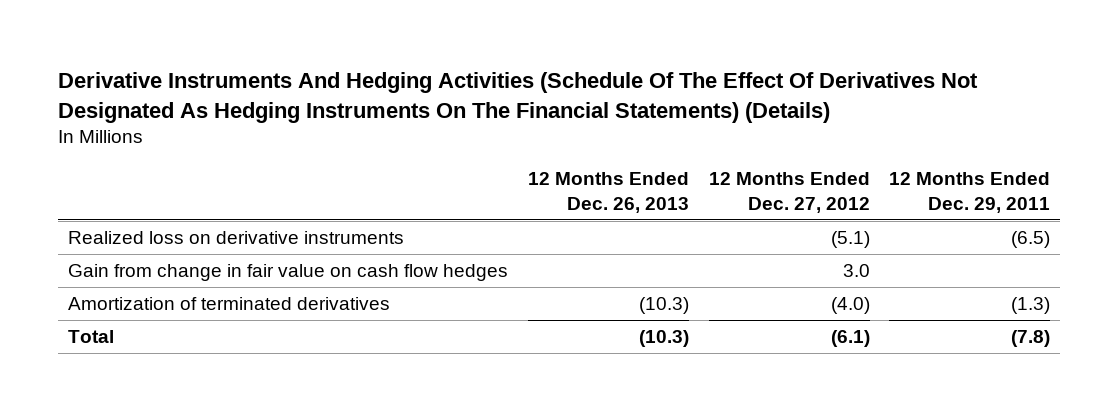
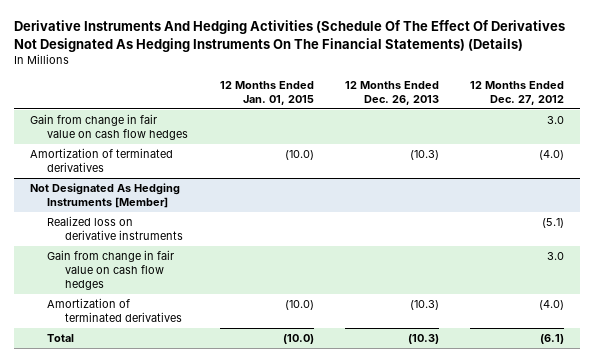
[889,172,1051,213] 12 Months Ended Dec. 29, 2011 -> none
none -> [219,80,314,105] 12 Months Ended Jan. 01, 2015
none -> [29,114,189,141] Gain from change in fair value on cash flow hedges
none -> [29,148,173,173] Amortization of terminated derivatives
none -> [29,183,180,209] Not Designated As Hedging Instruments [Member]

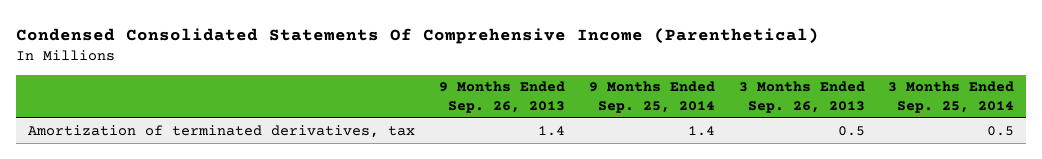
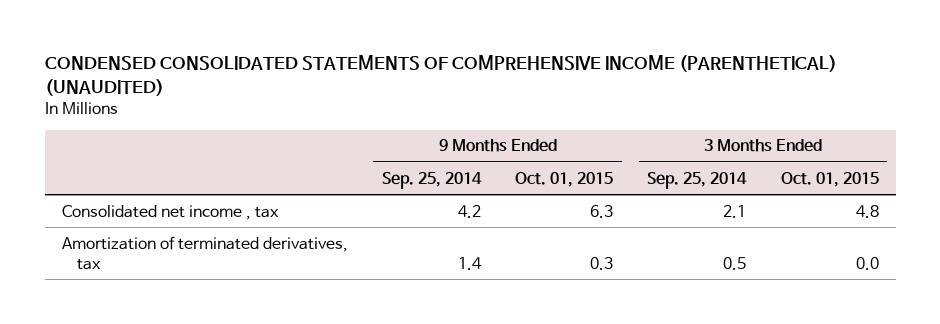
[16,27,820,44] Condensed Consolidated Statements Of Comprehensive Income (Parenthetical) -> [44,54,837,97] CONDENSED CONSOLIDATED STATEMENTS OF COMPREHENSIVE INCOME (PARENTHETICAL) (UNAUDITED)
[438,81,565,114] 9 Months Ended Sep. 26, 2013 -> none
[738,81,865,114] 3 Months Ended Sep. 26, 2013 -> none
none -> [515,171,614,187] Oct. 01, 2015
none -> [780,171,879,187] Oct. 01, 2015
none -> [61,204,279,220] Consolidated net income , tax

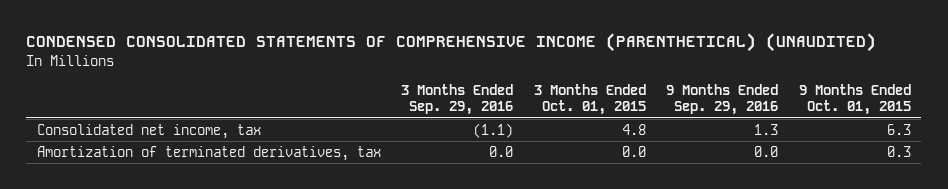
[381,171,482,189] Sep. 25, 2014 -> none
[647,171,748,189] Sep. 25, 2014 -> none
none -> [401,83,514,116] 3 Months Ended Sep. 29, 2016
none -> [666,83,779,116] 9 Months Ended Sep. 29, 2016
[61,204,279,220] Consolidated net income , tax -> [36,123,261,139] Consolidated net income, tax

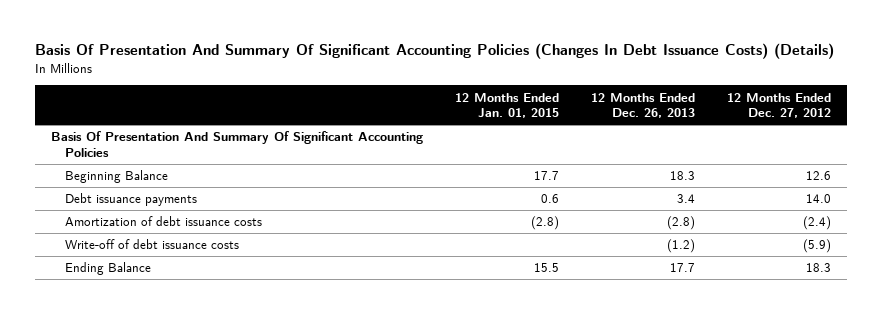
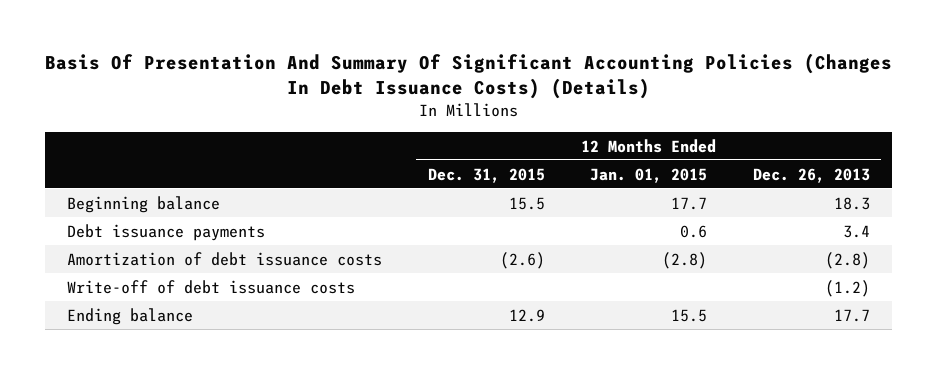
[727,92,832,119] 12 Months Ended Dec. 27, 2012 -> none
none -> [427,167,545,183] Dec. 31, 2015
[51,131,424,157] Basis Of Presentation And Summary Of Significant Accounting Policies -> none
[64,170,168,184] Beginning Balance -> [67,195,221,213] Beginning balance
[64,262,151,276] Ending Balance -> [67,307,194,325] Ending balance

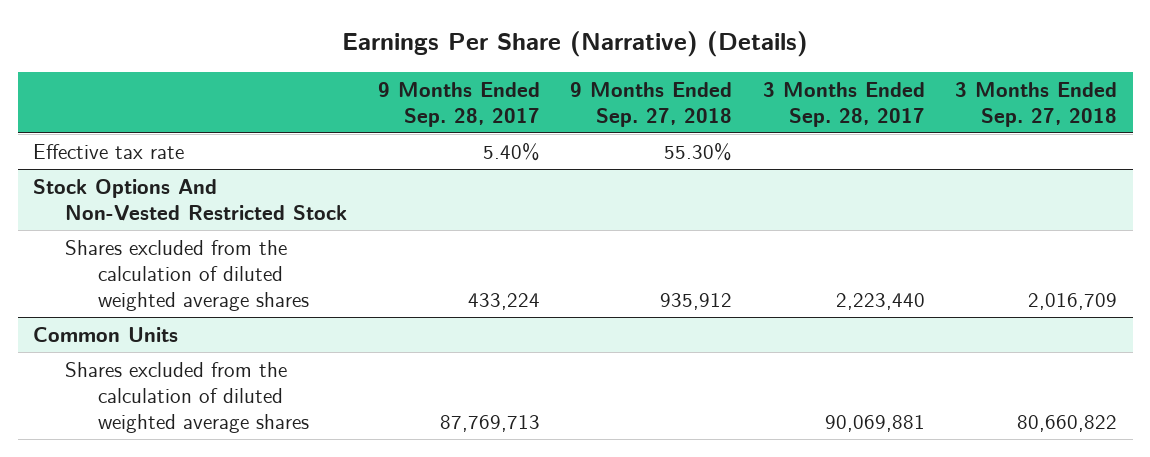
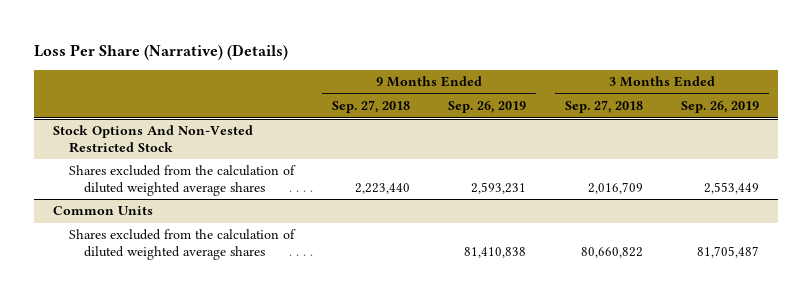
[342,31,809,58] Earnings Per Share (Narrative) (Details) -> [34,43,289,60] Loss Per Share (Narrative) (Details)
[377,81,540,127] 9 Months Ended Sep. 28, 2017 -> none
[762,81,925,127] 3 Months Ended Sep. 28, 2017 -> none
none -> [448,101,527,114] Sep. 26, 2019
none -> [680,101,759,114] Sep. 26, 2019
[32,143,184,159] Effective tax rate -> none
[660,293,733,311] 935,912 -> [354,183,410,195] 2,223,440

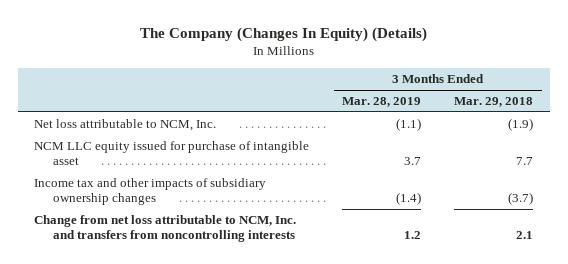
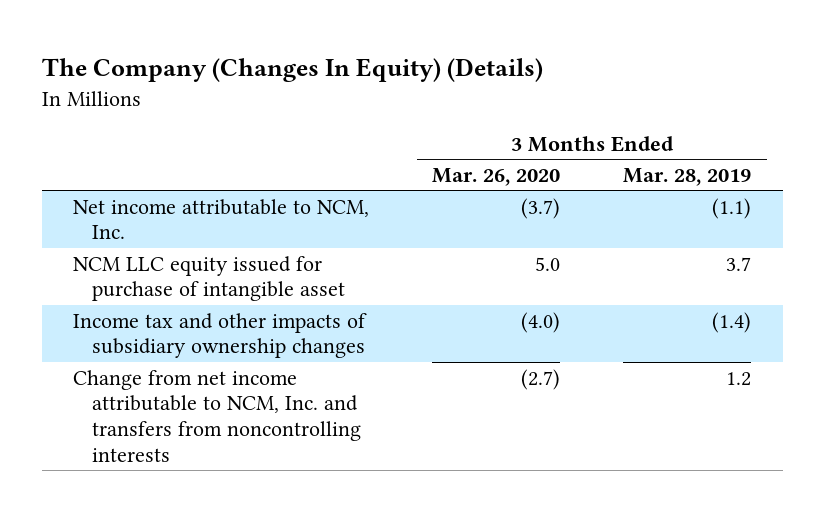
[454,97,534,108] Mar. 29, 2018 -> none
none -> [432,167,561,186] Mar. 26, 2020
[34,119,217,132] Net loss attributable to NCM, Inc. -> [73,198,370,240] Net income attributable to NCM, Inc.
[34,215,297,243] Change from net loss attributable to NCM, Inc. and transfers from noncontrolling interests -> [73,369,362,462] Change from net income attributable to NCM, Inc. and transfers from noncontrolling interests

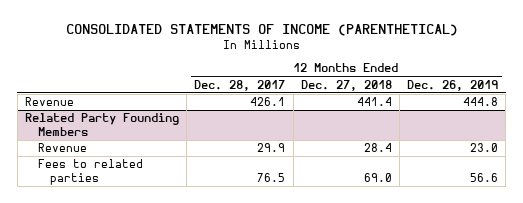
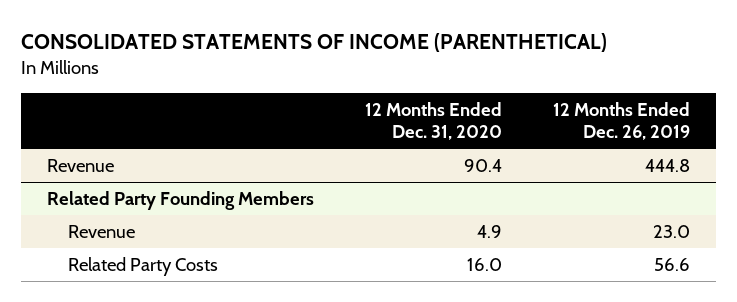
[194,79,286,91] Dec. 28, 2017 -> none
[300,79,392,91] Dec. 27, 2018 -> none
none -> [364,101,502,141] 12 Months Ended Dec. 31, 2020
[37,159,143,185] Fees to related parties -> [68,256,219,276] Related Party Costs

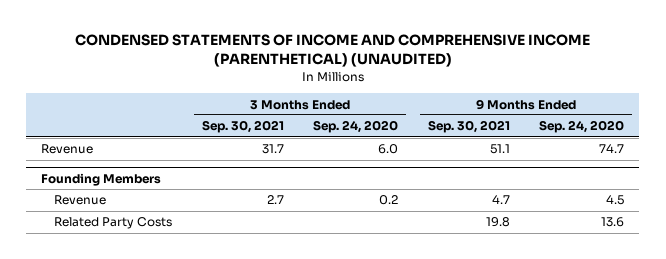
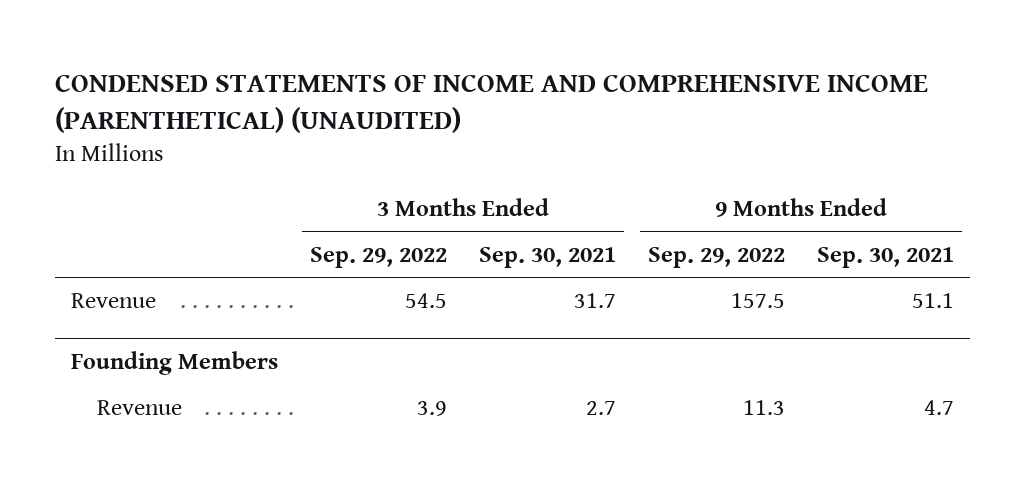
[313,120,399,134] Sep. 24, 2020 -> none
[539,120,625,134] Sep. 24, 2020 -> none
none -> [310,246,448,268] Sep. 29, 2022
none -> [648,246,786,268] Sep. 29, 2022
[54,217,173,230] Related Party Costs -> none

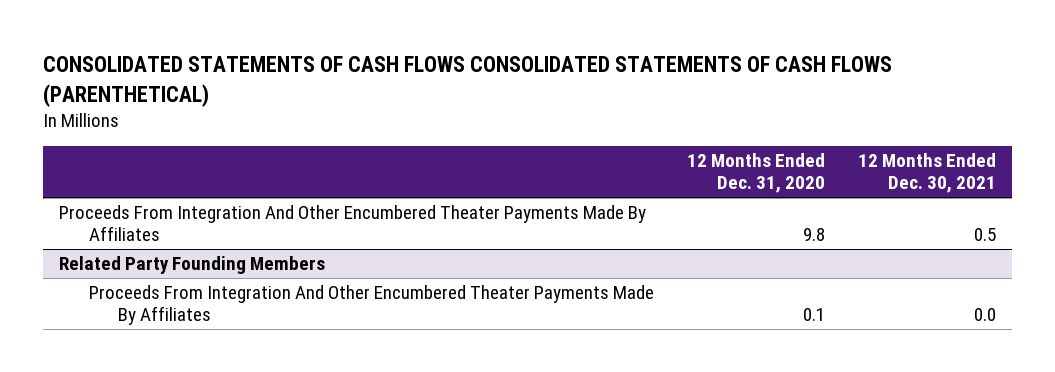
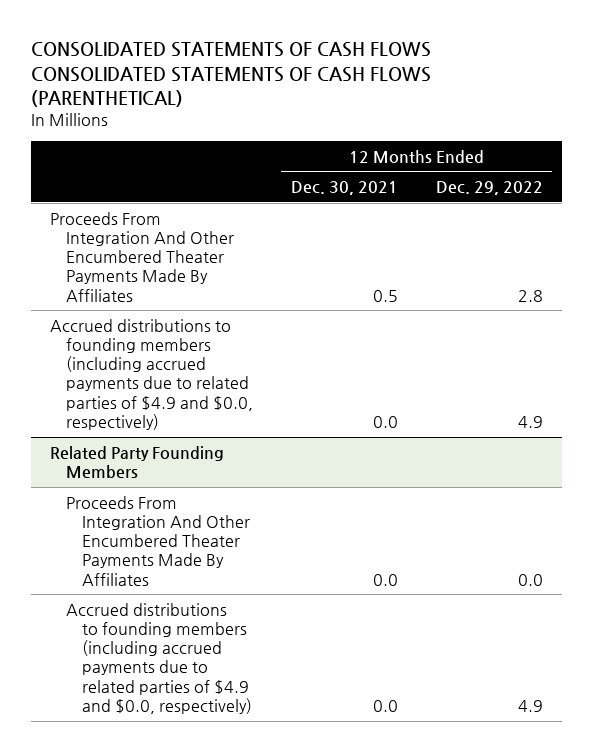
[686,153,825,194] 12 Months Ended Dec. 31, 2020 -> none
none -> [435,180,543,195] Dec. 29, 2022
none -> [49,318,253,431] Accrued distributions to founding members (including accrued payments due to related parties of $4.9 and $0.0, respectively)
none -> [65,602,252,715] Accrued distributions to founding members (including accrued payments due to related parties of $4.9 and $0.0, respectively)

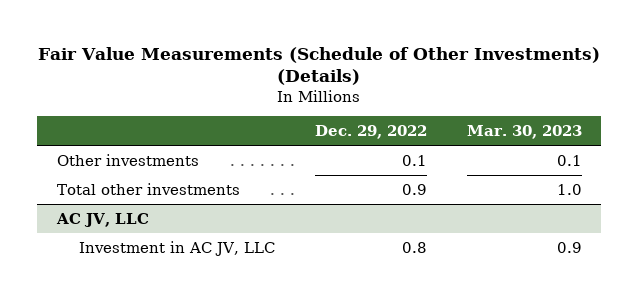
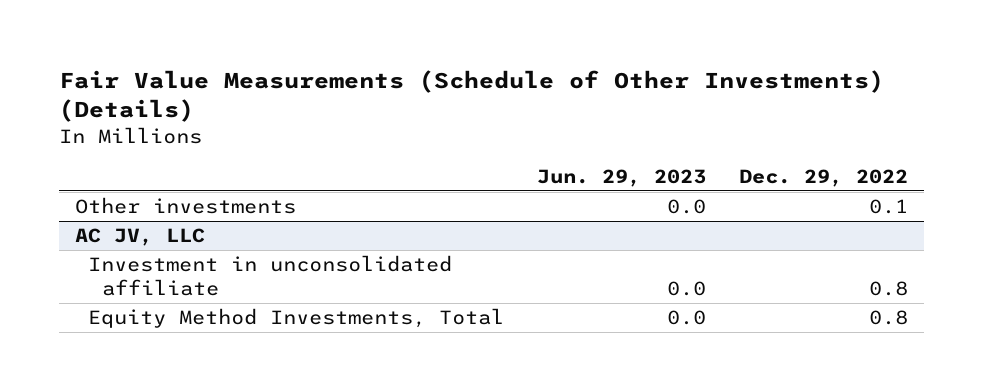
[466,124,582,139] Mar. 30, 2023 -> none
none -> [537,168,707,187] Jun. 29, 2023
[57,182,241,195] Total other investments -> none
[79,240,276,256] Investment in AC JV, LLC -> [88,255,453,296] Investment in unconsolidated affiliate
none -> [88,308,505,329] Equity Method Investments, Total

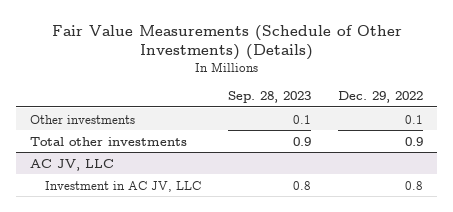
[537,168,707,187] Jun. 29, 2023 -> none
none -> [228,90,312,103] Sep. 28, 2023
none -> [29,136,187,146] Total other investments
[88,308,505,329] Equity Method Investments, Total -> none
[88,255,453,296] Investment in unconsolidated affiliate -> [45,180,202,192] Investment in AC JV, LLC

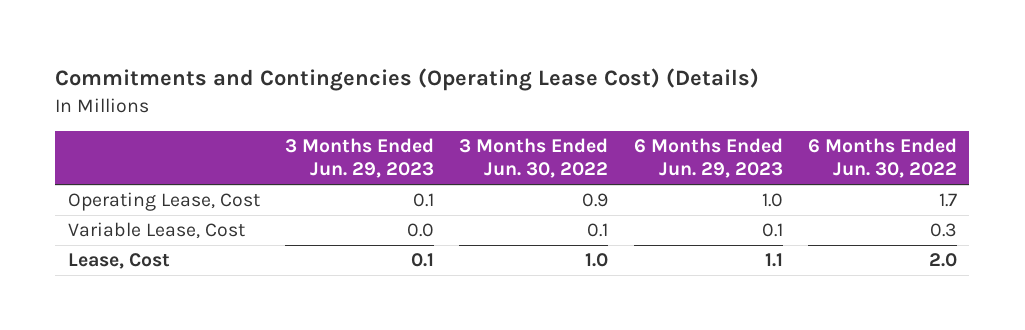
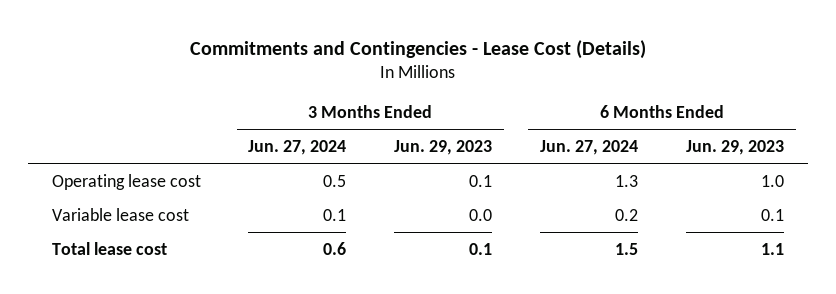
[55,68,760,92] Commitments and Contingencies (Operating Lease Cost) (Details) -> [189,39,646,59] Commitments and Contingencies - Lease Cost (Details)
[459,137,609,179] 3 Months Ended Jun. 30, 2022 -> none
[807,137,957,179] 6 Months Ended Jun. 30, 2022 -> none
none -> [248,140,347,156] Jun. 27, 2024
none -> [540,140,639,156] Jun. 27, 2024
[68,192,261,212] Operating Lease, Cost -> [51,173,201,190] Operating lease cost
[68,222,246,240] Variable Lease, Cost -> [51,207,189,221] Variable lease cost
[68,253,171,270] Lease, Cost -> [51,241,167,255] Total lease cost

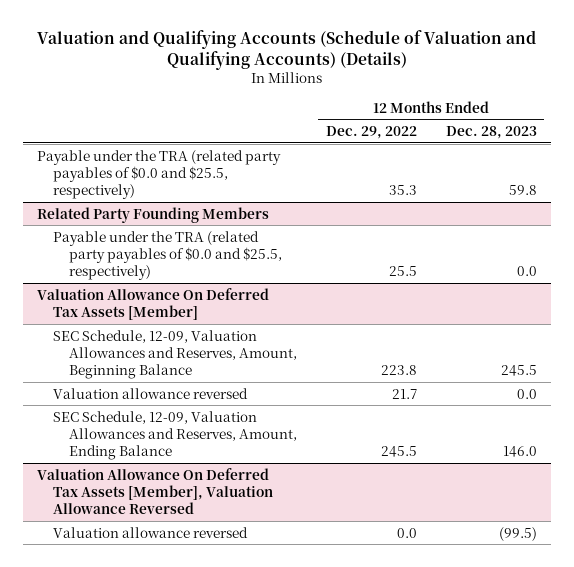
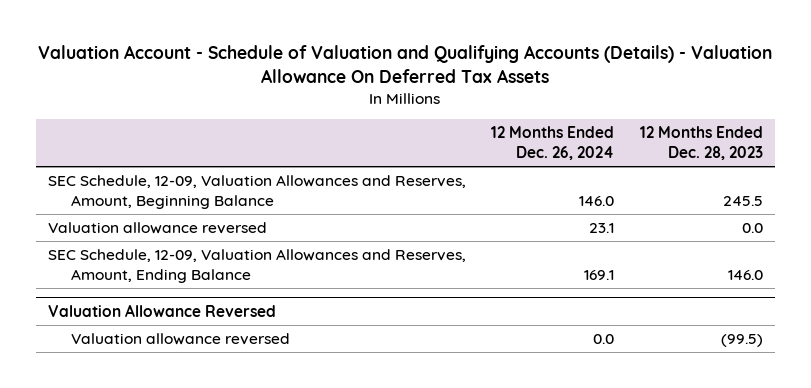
[37,29,537,70] Valuation and Qualifying Accounts (Schedule of Valuation and Qualifying Accounts) (Details) -> [38,45,773,84] Valuation Account - Schedule of Valuation and Qualifying Accounts (Details) - Valuation Allowance On Deferred Tax Assets
[325,126,417,140] Dec. 29, 2022 -> none
none -> [491,126,615,161] 12 Months Ended Dec. 26, 2024
[37,149,282,200] Payable under the TRA (related party payables of $0.0 and $25.5, respectively) -> none
[37,206,270,223] Related Party Founding Members -> none
[52,230,282,281] Payable under the TRA (related party payables of $0.0 and $25.5, respectively) -> none
[37,287,270,320] Valuation Allowance On Deferred Tax Assets [Member] -> none
[37,467,273,515] Valuation Allowance On Deferred Tax Assets [Member], Valuation Allowance Reversed -> none
none -> [48,303,277,317] Valuation Allowance Reversed

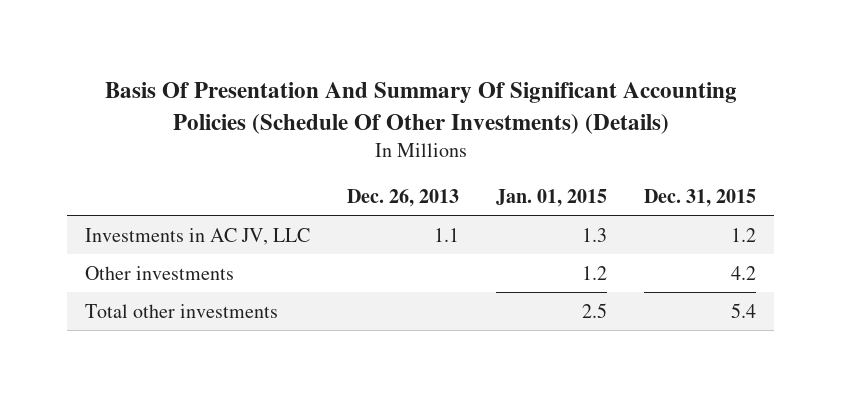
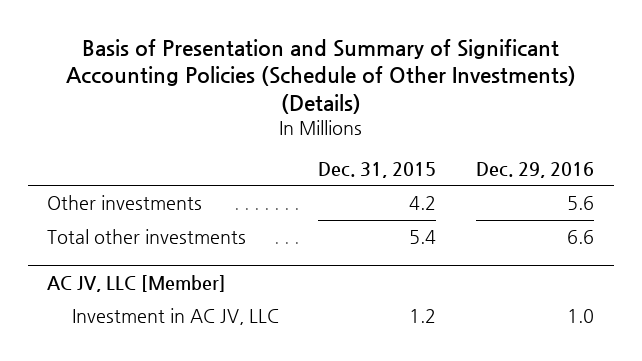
[104,82,737,134] Basis Of Presentation And Summary Of Significant Accounting Policies (Schedule Of Other Investments) (Details) -> [65,38,576,114] Basis of Presentation and Summary of Significant Accounting Policies (Schedule of Other Investments) (Details)
[347,188,460,207] Dec. 26, 2013 -> none
[496,188,608,207] Jan. 01, 2015 -> none
none -> [476,161,595,178] Dec. 29, 2016
[85,227,311,245] Investments in AC JV, LLC -> none
none -> [47,274,227,292] AC JV, LLC [Member]
none -> [71,308,279,326] Investment in AC JV, LLC

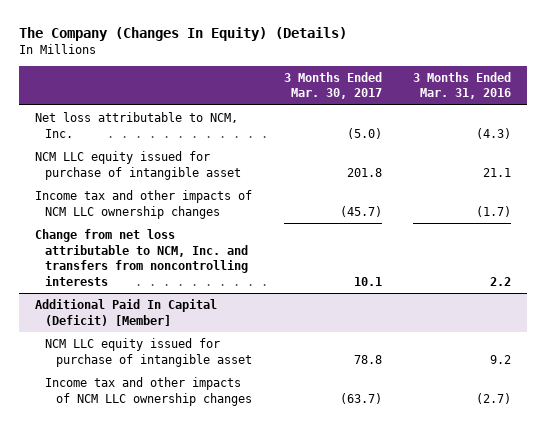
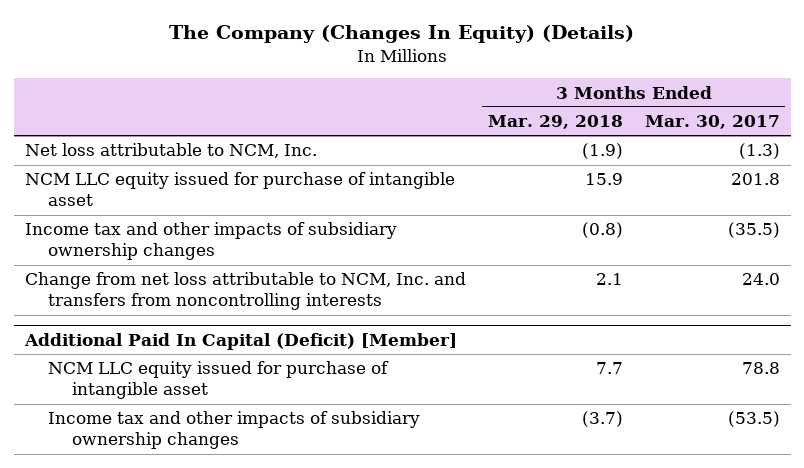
[413,71,512,100] 3 Months Ended Mar. 31, 2016 -> none
none -> [487,115,623,130] Mar. 29, 2018
[346,127,382,139] (5.0) -> [738,143,780,160] (1.3)
[34,190,252,219] Income tax and other impacts of NCM LLC ownership changes -> [24,222,397,261] Income tax and other impacts of subsidiary ownership changes
[339,205,382,217] (45.7) -> [727,222,780,239] (35.5)
[353,276,382,286] 10.1 -> [741,273,780,286] 24.0
[45,377,253,406] Income tax and other impacts of NCM LLC ownership changes -> [48,411,421,450] Income tax and other impacts of subsidiary ownership changes
[339,392,382,404] (63.7) -> [727,411,780,428] (53.5)

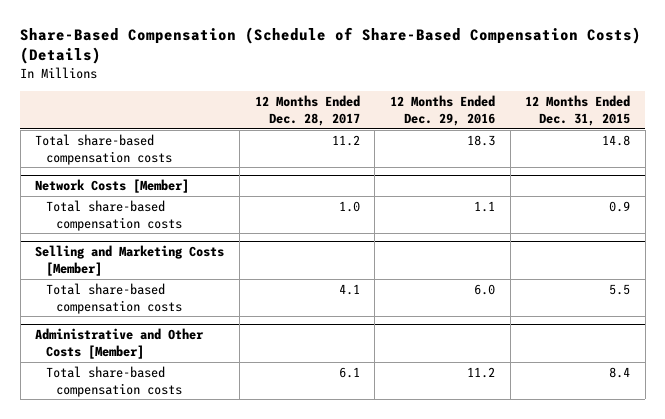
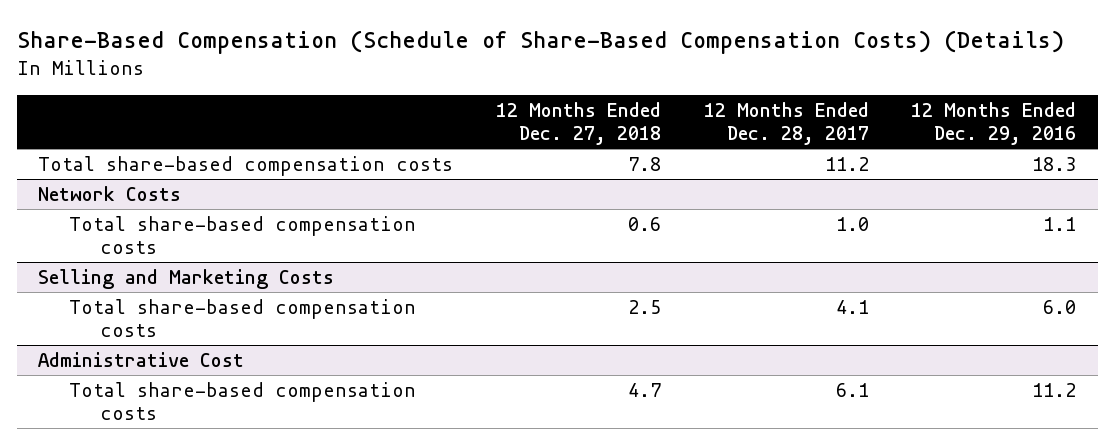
[525,95,631,126] 12 Months Ended Dec. 31, 2015 -> none
none -> [495,101,661,146] 12 Months Ended Dec. 27, 2018
[35,179,190,194] Network Costs [Member] -> [38,185,182,201] Network Costs
[35,245,225,276] Selling and Marketing Costs [Member] -> [38,268,335,289] Selling and Marketing Costs
[35,328,205,359] Administrative and Other Costs [Member] -> [38,351,245,367] Administrative Cost

